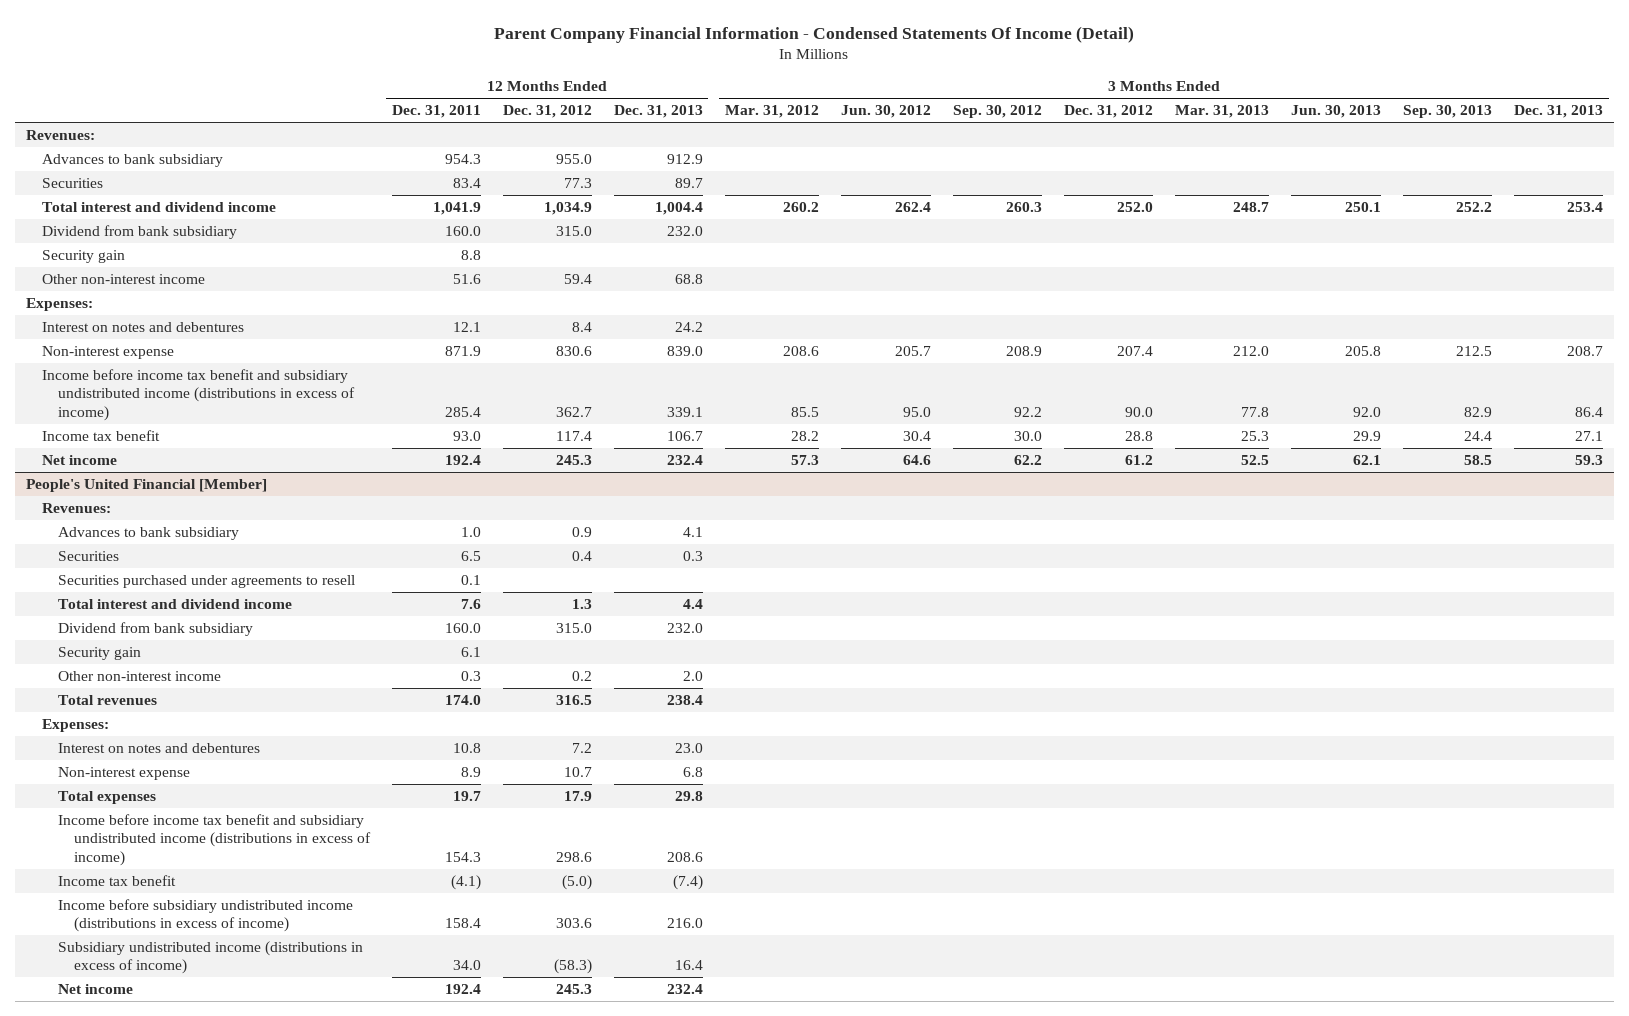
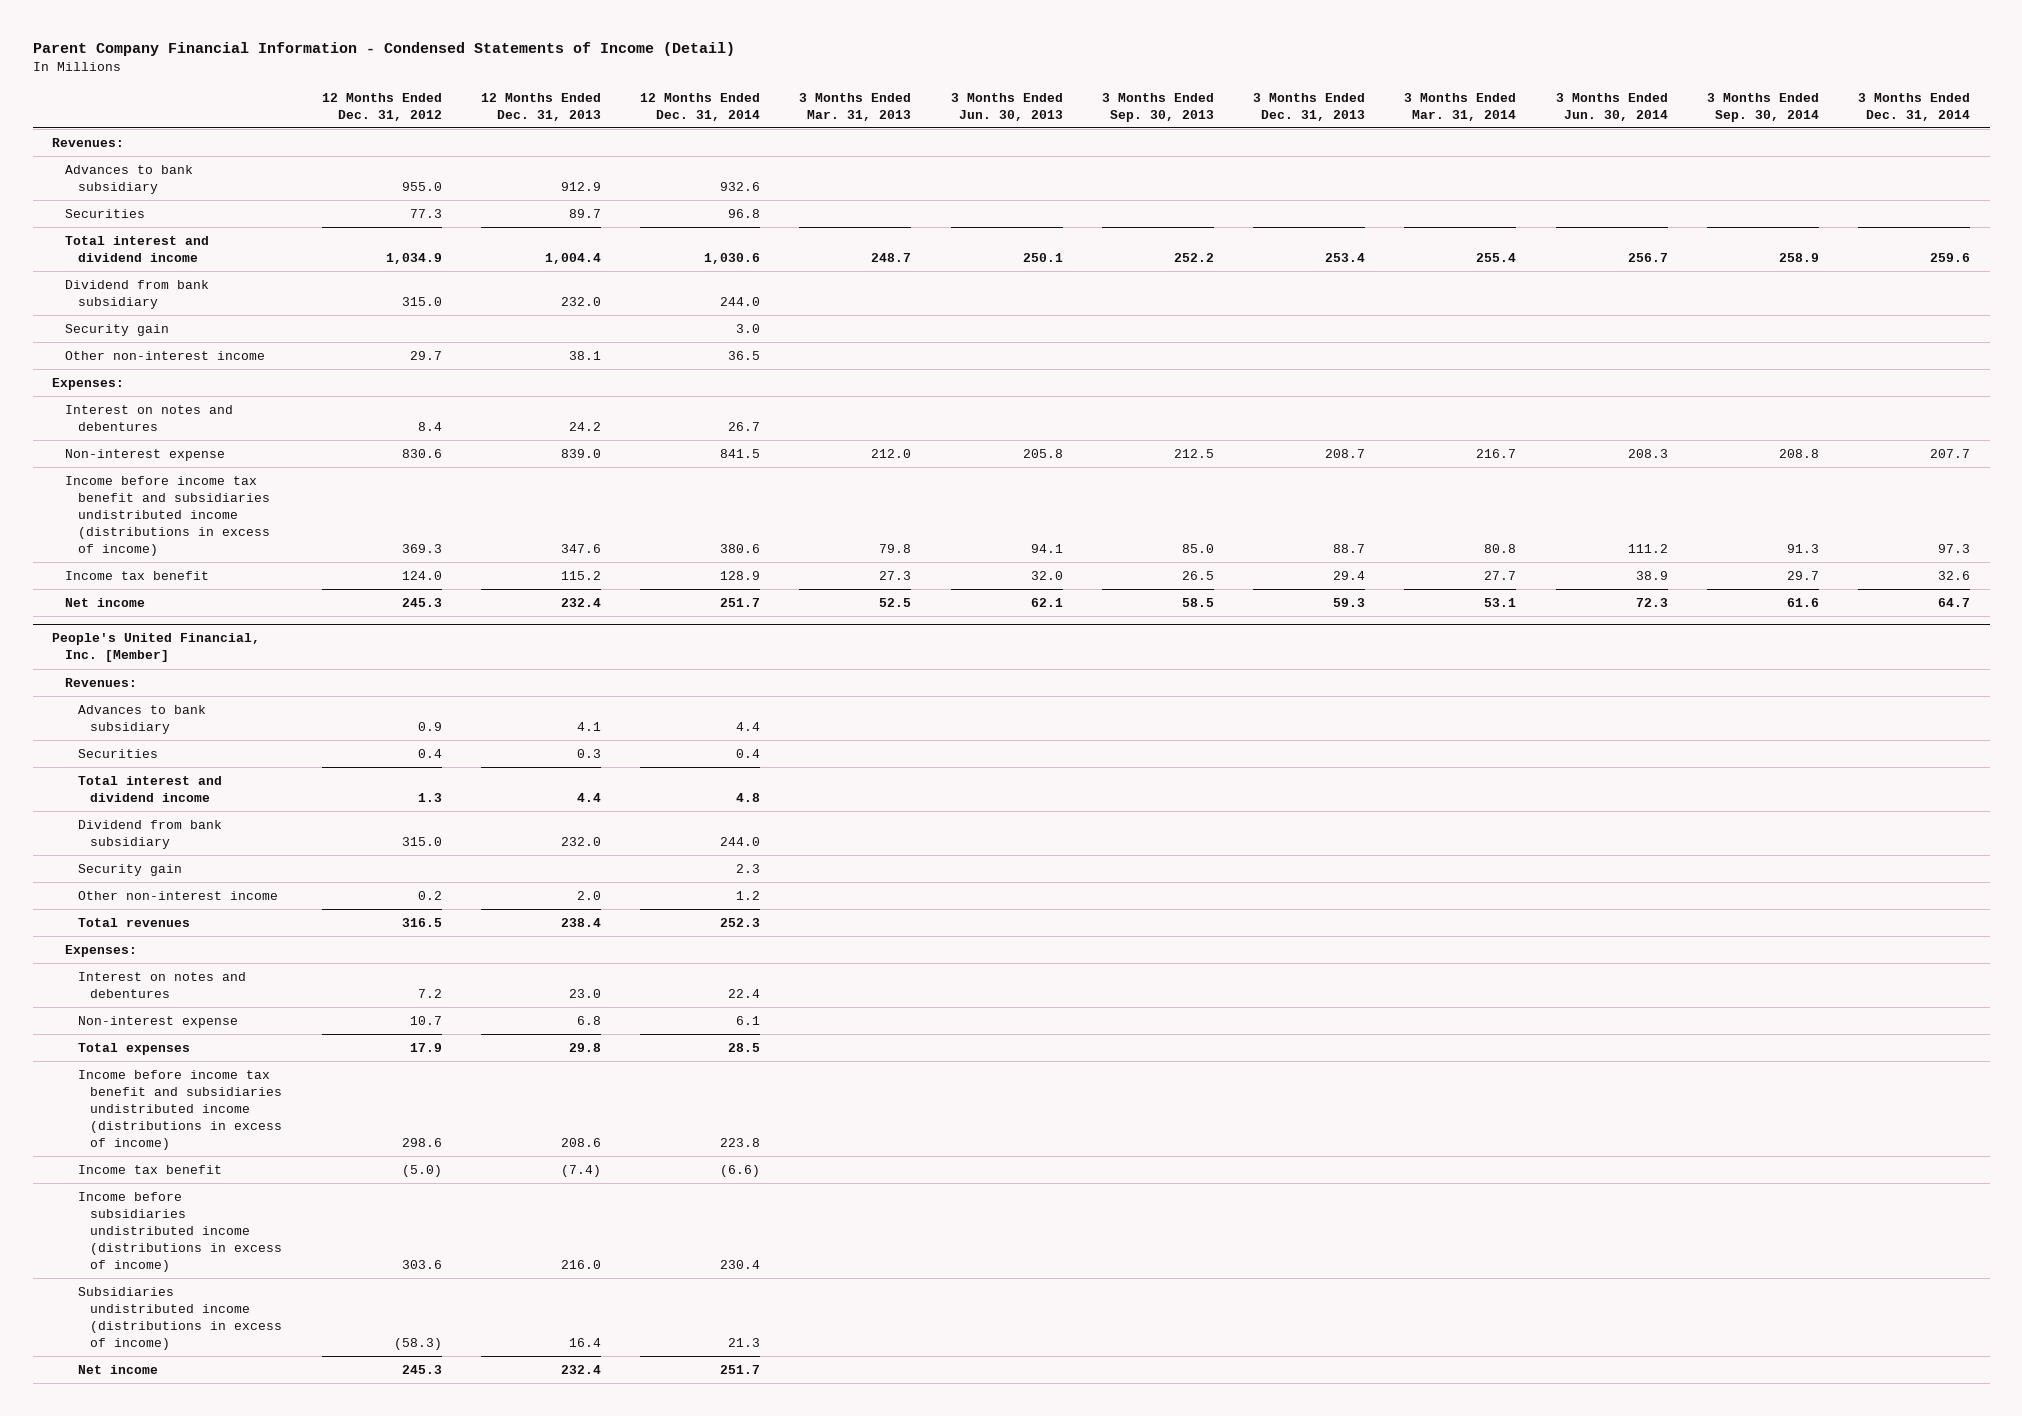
[494,25,1135,43] Parent Company Financial Information - Condensed Statements Of Income (Detail) -> [32,41,735,56] Parent Company Financial Information - Condensed Statements of Income (Detail)
[391,105,481,119] Dec. 31, 2011 -> none
[724,105,819,119] Mar. 31, 2012 -> none
[840,105,931,119] Jun. 30, 2012 -> none
[952,105,1042,119] Sep. 30, 2012 -> none
[1063,105,1153,119] Dec. 31, 2012 -> none
none -> [640,92,761,121] 12 Months Ended Dec. 31, 2014
none -> [1404,92,1517,121] 3 Months Ended Mar. 31, 2014
none -> [1555,92,1668,121] 3 Months Ended Jun. 30, 2014
none -> [1706,92,1819,122] 3 Months Ended Sep. 30, 2014
none -> [1858,92,1971,121] 3 Months Ended Dec. 31, 2014
[563,273,592,284] 59.4 -> [409,350,442,360] 29.7
[674,273,703,284] 68.8 -> [568,350,601,360] 38.1
[41,368,355,421] Income before income tax benefit and subsidiary undistributed income (distributions in excess of income) -> [64,475,270,557] Income before income tax benefit and subsidiaries undistributed income (distributions in excess of income)
[555,406,592,417] 362.7 -> [401,544,442,554] 369.3
[666,406,703,417] 339.1 -> [560,544,601,554] 347.6
[1240,406,1269,417] 77.8 -> [879,544,912,554] 79.8
[1353,406,1382,417] 92.0 -> [1030,544,1063,554] 94.1
[1464,406,1493,417] 82.9 -> [1181,544,1214,554] 85.0
[1575,406,1604,417] 86.4 -> [1333,544,1366,554] 88.7
[555,430,592,441] 117.4 -> [401,570,442,580] 124.0
[666,430,703,441] 106.7 -> [560,570,601,580] 115.2
[1240,430,1269,441] 25.3 -> [879,570,912,580] 27.3
[1353,430,1382,441] 29.9 -> [1030,570,1063,580] 32.0
[1464,430,1493,441] 24.4 -> [1181,570,1214,580] 26.5
[1575,430,1604,441] 27.1 -> [1333,570,1366,580] 29.4
[25,478,267,492] People's United Financial [Member] -> [52,633,261,663] People's United Financial, Inc. [Member]
[57,574,355,588] Securities purchased under agreements to resell -> none
[57,813,371,866] Income before income tax benefit and subsidiary undistributed income (distributions in excess of income) -> [77,1069,283,1151] Income before income tax benefit and subsidiaries undistributed income (distributions in excess of income)
[57,898,353,933] Income before subsidiary undistributed income (distributions in excess of income) -> [77,1191,283,1273] Income before subsidiaries undistributed income (distributions in excess of income)
[57,940,363,975] Subsidiary undistributed income (distributions in excess of income) -> [77,1286,283,1350] Subsidiaries undistributed income (distributions in excess of income)

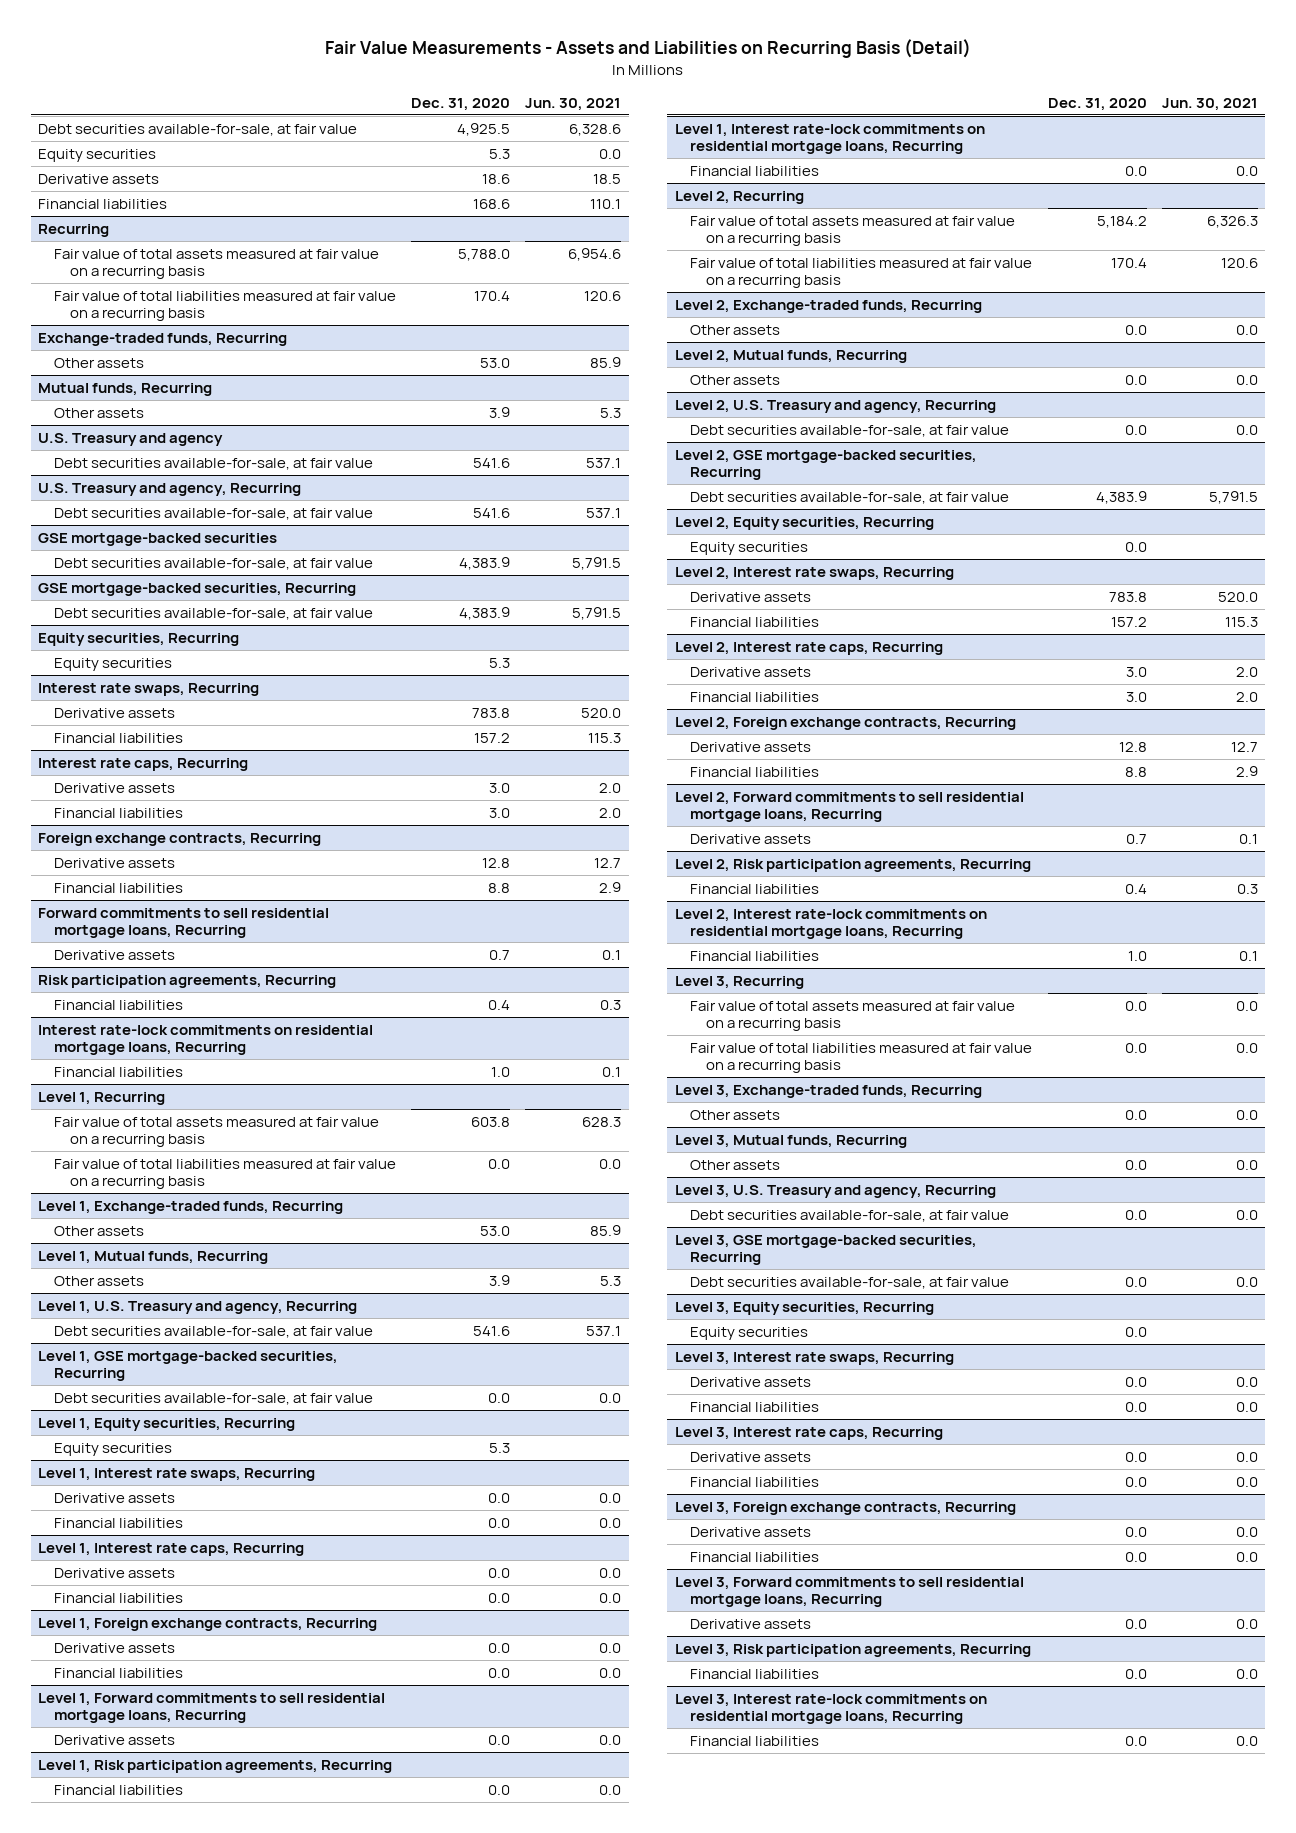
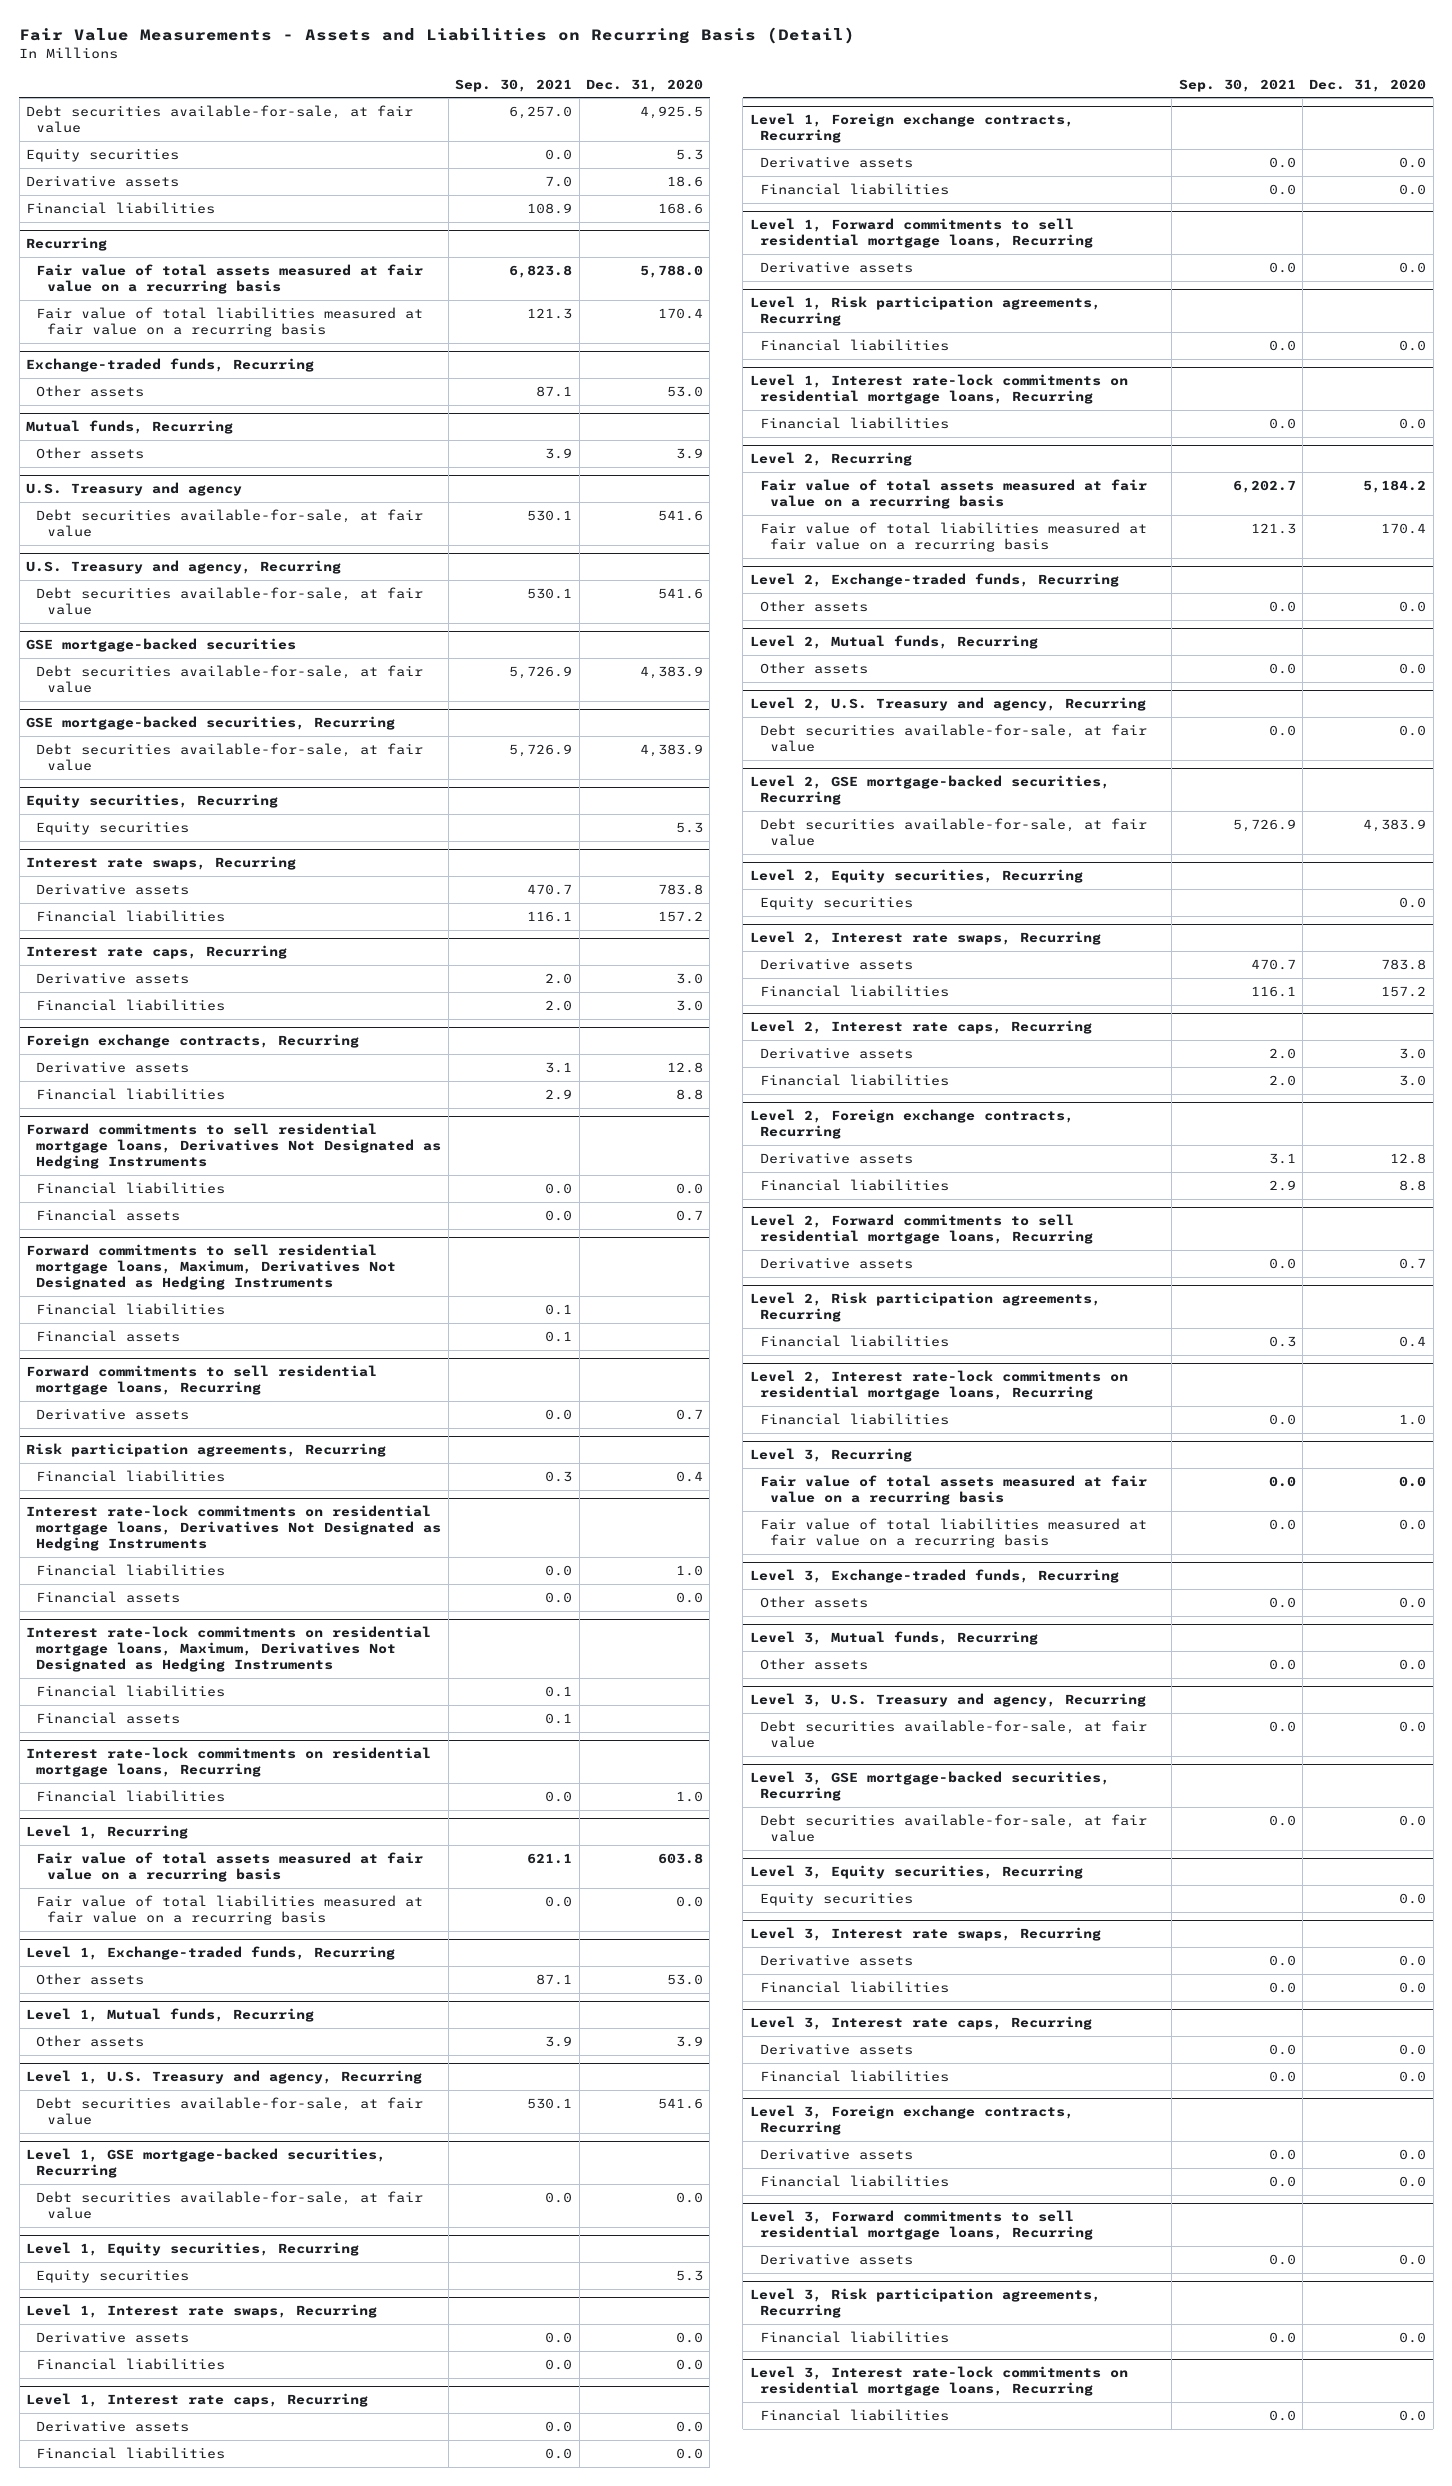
[525,97,622,111] Jun. 30, 2021 -> none
none -> [455,78,573,92] Sep. 30, 2021
none -> [26,1122,442,1170] Forward commitments to sell residential mortgage loans, Derivatives Not Designated as Hedging Instruments
none -> [36,1181,226,1194] Financial liabilities
none -> [36,1208,181,1221] Financial assets
none -> [26,1243,397,1291] Forward commitments to sell residential mortgage loans, Maximum, Derivatives Not Designated as Hedging Instruments
none -> [36,1302,226,1315] Financial liabilities
none -> [36,1329,181,1342] Financial assets
none -> [26,1504,442,1552] Interest rate-lock commitments on residential mortgage loans, Derivatives Not Designated as Hedging Instruments
none -> [36,1563,226,1576] Financial liabilities
none -> [36,1590,181,1603] Financial assets
none -> [26,1625,432,1673] Interest rate-lock commitments on residential mortgage loans, Maximum, Derivatives Not Designated as Hedging Instruments
none -> [36,1684,226,1697] Financial liabilities
none -> [36,1711,181,1724] Financial assets

